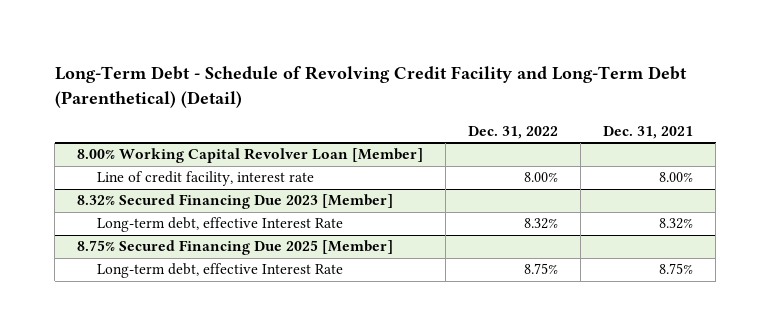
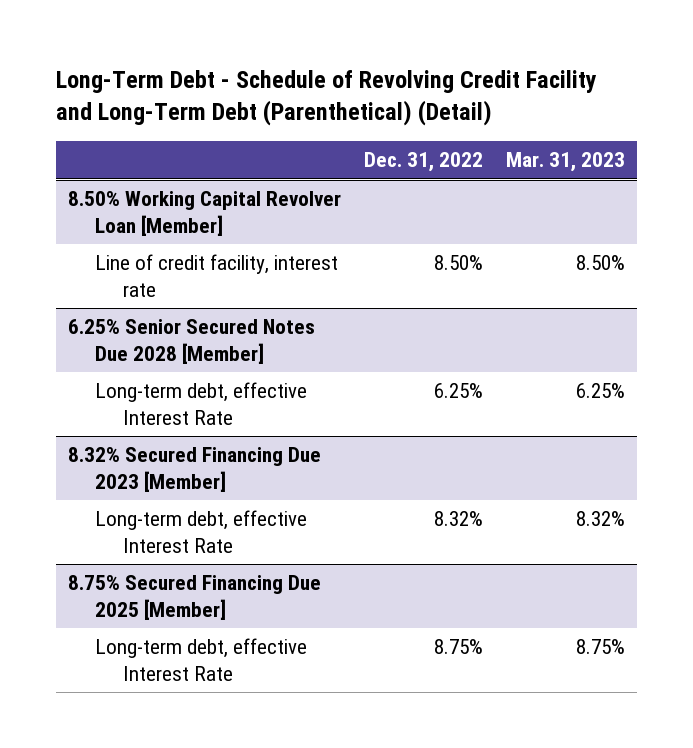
[603,125,694,139] Dec. 31, 2021 -> none
none -> [506,152,626,173] Mar. 31, 2023
[77,148,424,164] 8.00% Working Capital Revolver Loan [Member] -> [67,191,341,236] 8.50% Working Capital Revolver Loan [Member]
[524,172,559,183] 8.00% -> [434,255,484,271] 8.50%
none -> [67,319,315,364] 6.25% Senior Secured Notes Due 2028 [Member]
none -> [95,382,308,425] Long-term debt, effective Interest Rate

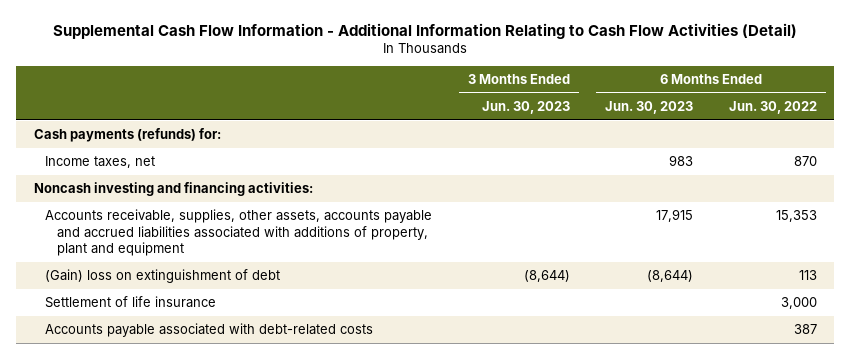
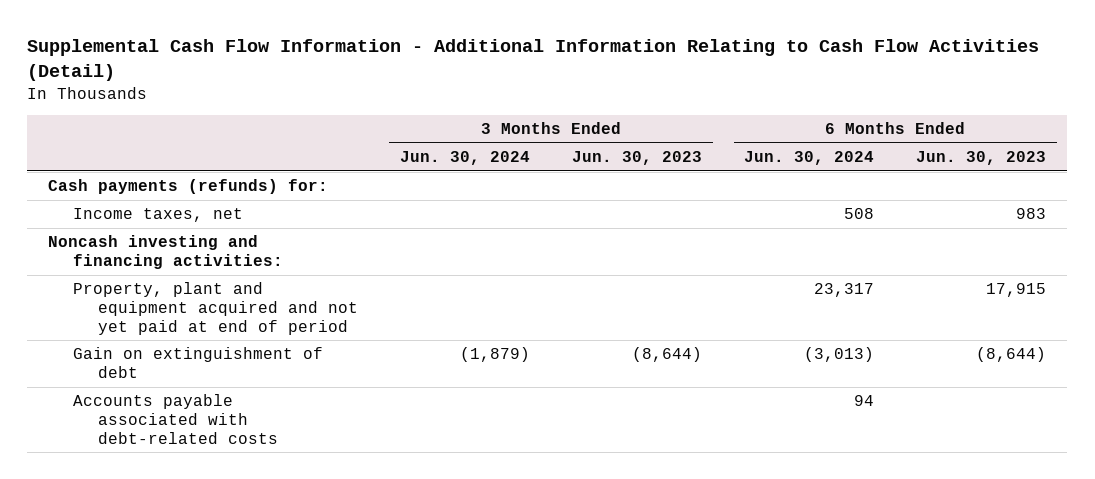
[728,100,817,114] Jun. 30, 2022 -> none
none -> [399,150,530,165] Jun. 30, 2024
none -> [744,150,875,165] Jun. 30, 2024
[45,296,217,309] Settlement of life insurance -> none
[45,209,433,257] Accounts receivable, supplies, other assets, accounts payable and accrued liabilities associated with additions of property, plant and equipment -> [73,282,358,335] Property, plant and equipment acquired and not yet paid at end of period
[45,269,281,284] (Gain) loss on extinguishment of debt -> [73,347,324,379] Gain on extinguishment of debt

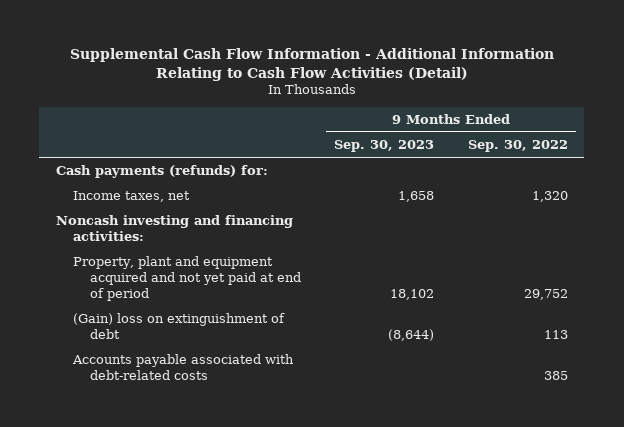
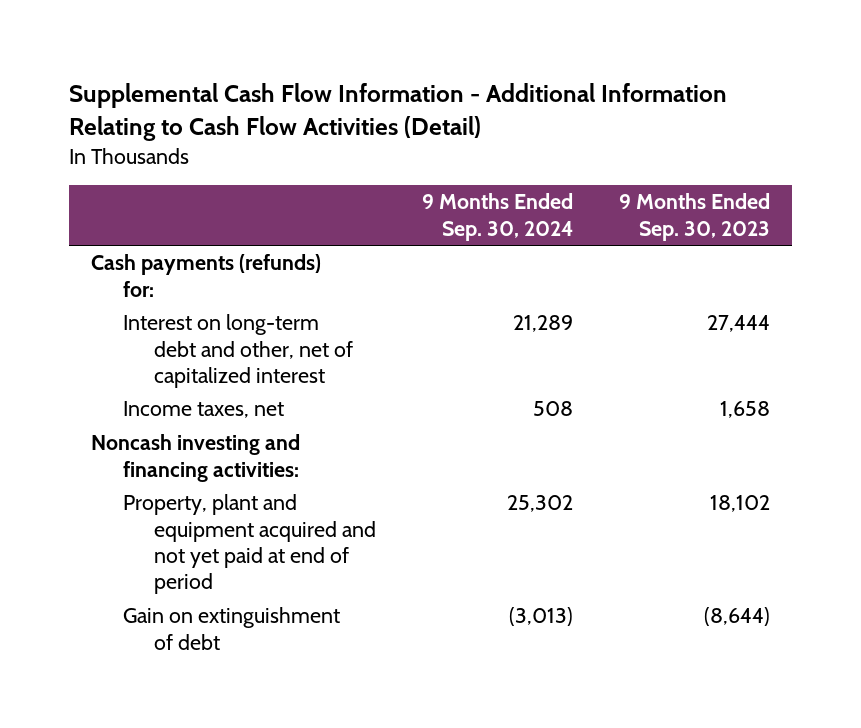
[467,139,568,152] Sep. 30, 2022 -> none
none -> [422,193,574,241] 9 Months Ended Sep. 30, 2024
none -> [122,314,354,388] Interest on long-term debt and other, net of capitalized interest
[72,354,295,381] Accounts payable associated with debt-related costs -> none
[73,313,286,340] (Gain) loss on extinguishment of debt -> [122,607,340,650] Gain on extinguishment of debt

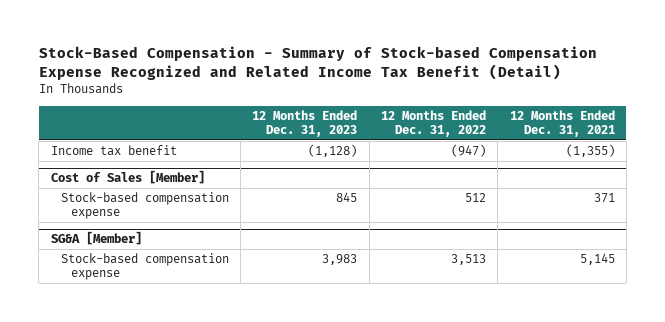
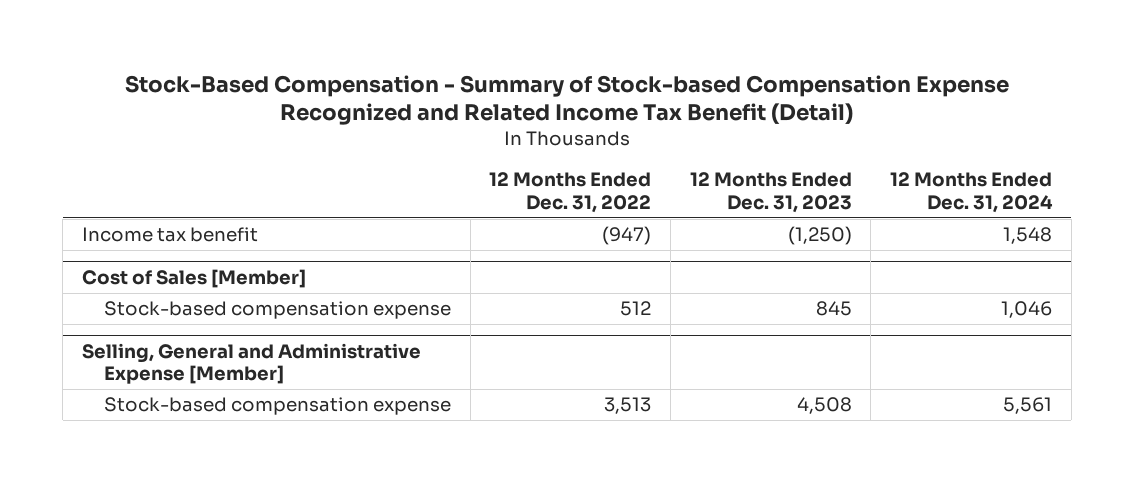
[509,109,615,138] 12 Months Ended Dec. 31, 2021 -> none
none -> [889,172,1053,213] 12 Months Ended Dec. 31, 2024
[308,144,358,158] (1,128) -> [787,226,852,246] (1,250)
[50,231,142,246] SG&A [Member] -> [82,342,422,384] Selling, General and Administrative Expense [Member]
[322,254,358,266] 3,983 -> [796,397,852,415] 4,508

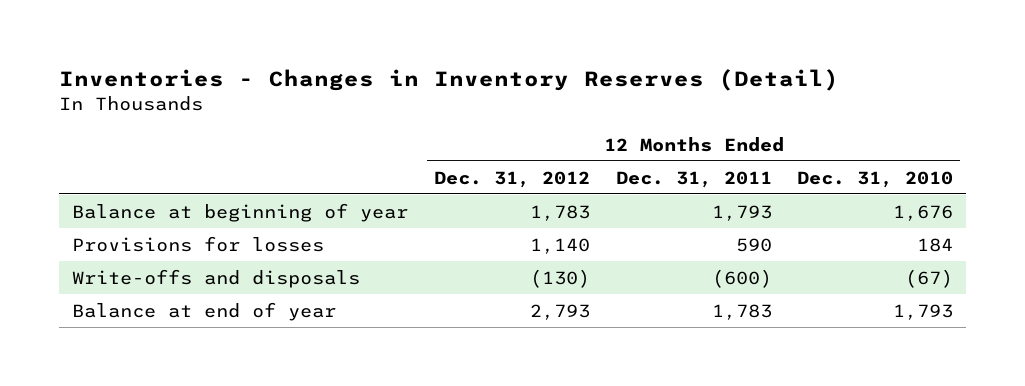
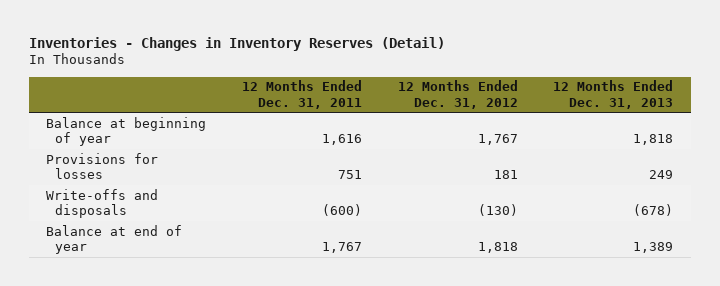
[797,170,954,188] Dec. 31, 2010 -> none
none -> [553,80,674,109] 12 Months Ended Dec. 31, 2013
[529,204,590,221] 1,783 -> [477,134,518,146] 1,767
[711,204,772,221] 1,793 -> [321,134,362,146] 1,616
[529,237,590,254] 1,140 -> [493,170,518,180] 181
[735,237,772,252] 590 -> [337,170,362,180] 751
[529,303,590,320] 2,793 -> [477,242,518,254] 1,818
[711,303,772,320] 1,783 -> [321,242,362,254] 1,767

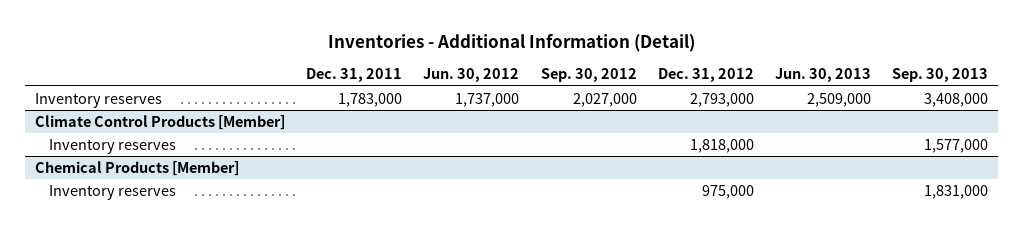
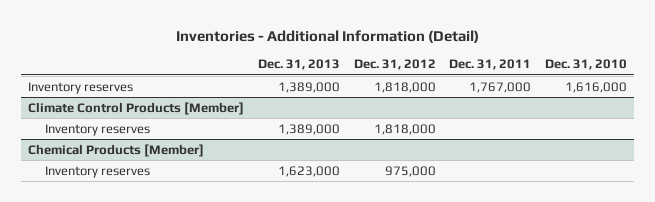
[423,68,520,83] Jun. 30, 2012 -> none
[540,68,637,83] Sep. 30, 2012 -> none
[774,68,871,83] Jun. 30, 2013 -> none
[891,68,988,83] Sep. 30, 2013 -> none
none -> [257,59,340,71] Dec. 31, 2013
none -> [545,59,628,71] Dec. 31, 2010
[338,93,403,108] 1,783,000 -> [469,81,532,93] 1,767,000
[689,93,754,108] 2,793,000 -> [373,81,436,93] 1,818,000

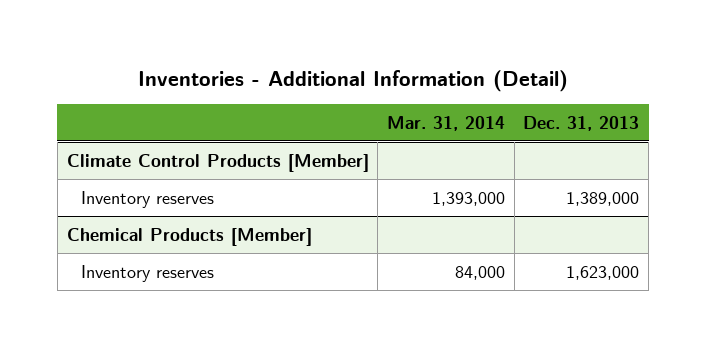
[353,59,436,71] Dec. 31, 2012 -> none
[449,59,532,71] Dec. 31, 2011 -> none
[545,59,628,71] Dec. 31, 2010 -> none
none -> [387,115,506,131] Mar. 31, 2014
[27,81,133,94] Inventory reserves -> none

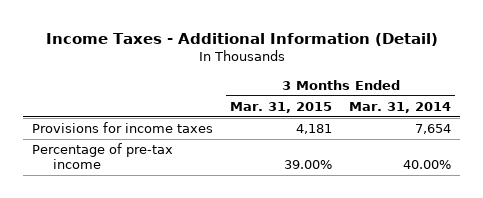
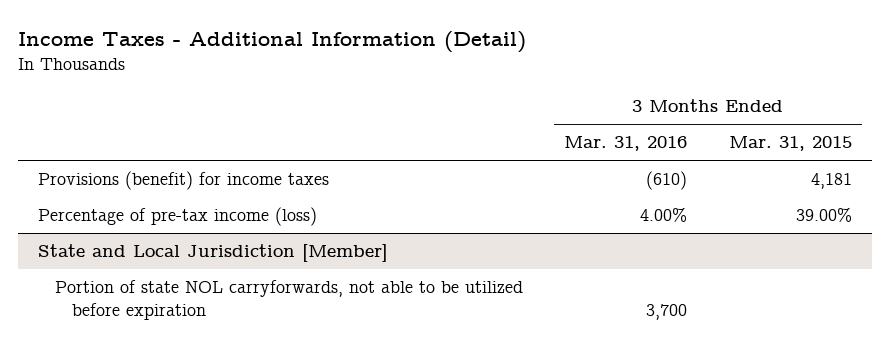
[349,101,452,113] Mar. 31, 2014 -> none
none -> [564,136,688,152] Mar. 31, 2016
[31,122,213,134] Provisions for income taxes -> [38,171,330,191] Provisions (benefit) for income taxes
[31,143,173,170] Percentage of pre-tax income -> [38,207,318,227] Percentage of pre-tax income (loss)
none -> [38,244,389,263] State and Local Jurisdiction [Member]
none -> [55,280,524,320] Portion of state NOL carryforwards, not able to be utilized before expiration

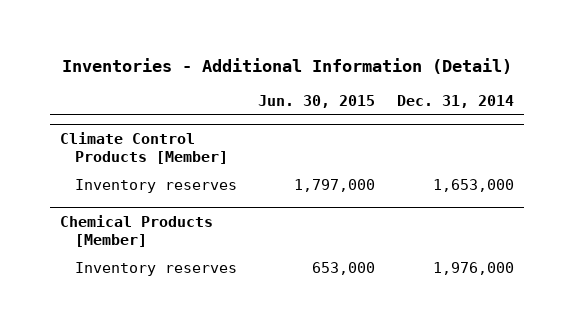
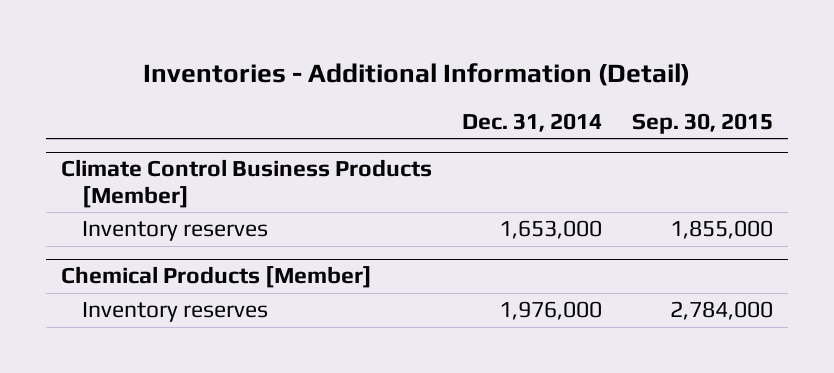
[258,94,376,108] Jun. 30, 2015 -> none
none -> [631,113,773,135] Sep. 30, 2015
[60,132,229,165] Climate Control Products [Member] -> [61,159,433,208] Climate Control Business Products [Member]

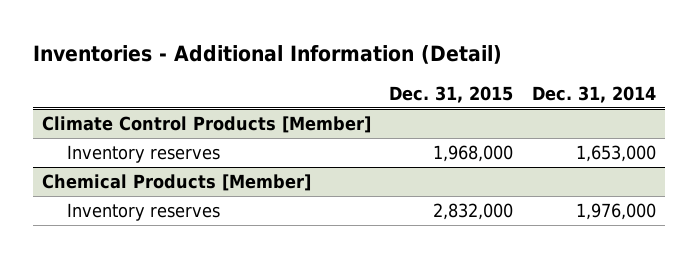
[631,113,773,135] Sep. 30, 2015 -> none
none -> [389,85,514,103] Dec. 31, 2015
[61,159,433,208] Climate Control Business Products [Member] -> [41,116,371,134] Climate Control Products [Member]

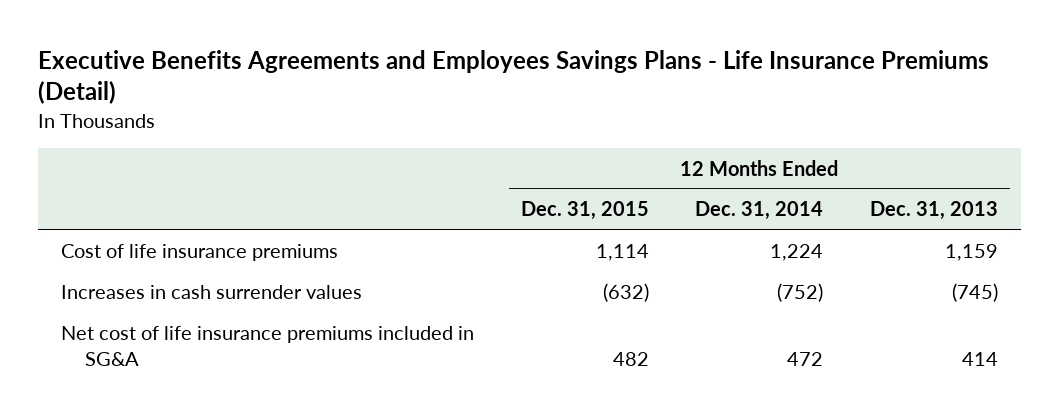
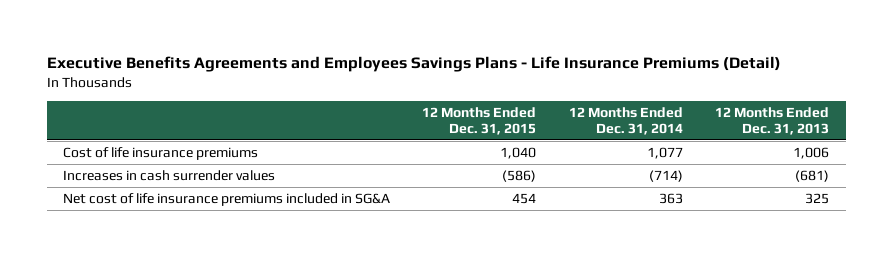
[595,243,649,261] 1,114 -> [500,146,537,159] 1,040
[770,243,824,261] 1,224 -> [646,146,683,159] 1,077
[944,243,998,261] 1,159 -> [793,146,830,159] 1,006
[602,282,649,302] (632) -> [502,169,537,182] (586)
[777,282,824,302] (752) -> [648,169,683,182] (714)
[951,282,998,302] (745) -> [795,169,830,182] (681)
[612,351,649,366] 482 -> [512,192,537,204] 454
[787,351,824,366] 472 -> [658,192,683,204] 363
[961,351,998,366] 414 -> [805,192,830,204] 325

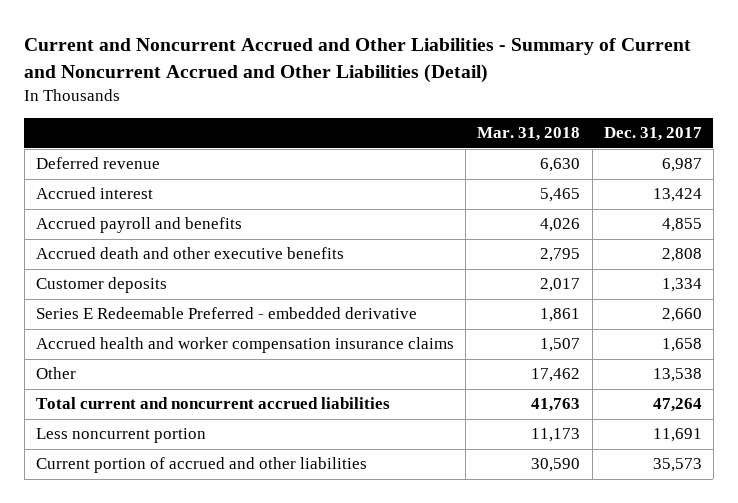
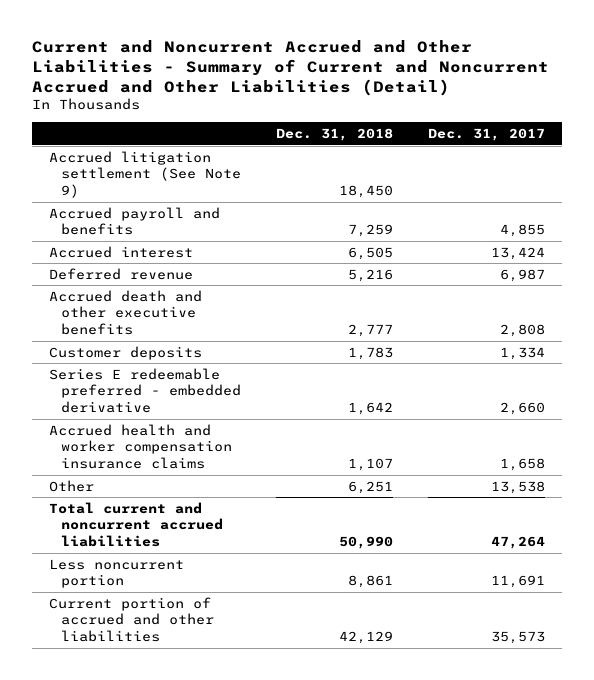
[477,127,581,142] Mar. 31, 2018 -> none
none -> [275,128,393,142] Dec. 31, 2018
none -> [49,150,241,198] Accrued litigation settlement (See Note 9)
[36,187,154,200] Accrued interest -> [49,245,194,258] Accrued interest
[36,157,161,170] Deferred revenue -> [49,267,194,280] Deferred revenue
[36,307,418,320] Series E Redeemable Preferred - embedded derivative -> [49,367,241,413] Series E redeemable preferred - embedded derivative

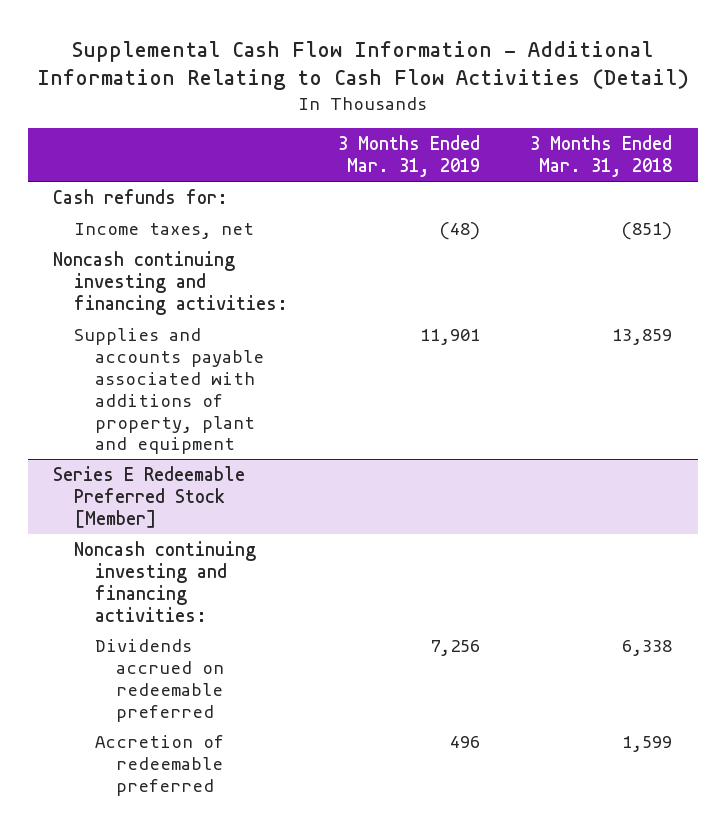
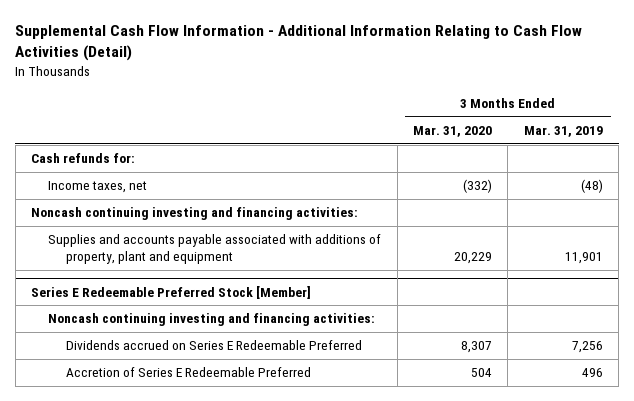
[530,135,673,178] 3 Months Ended Mar. 31, 2018 -> none
none -> [413,125,493,137] Mar. 31, 2020
[95,638,225,722] Dividends accrued on redeemable preferred -> [65,340,362,351] Dividends accrued on Series E Redeemable Preferred
[95,734,225,796] Accretion of redeemable preferred -> [65,367,311,378] Accretion of Series E Redeemable Preferred

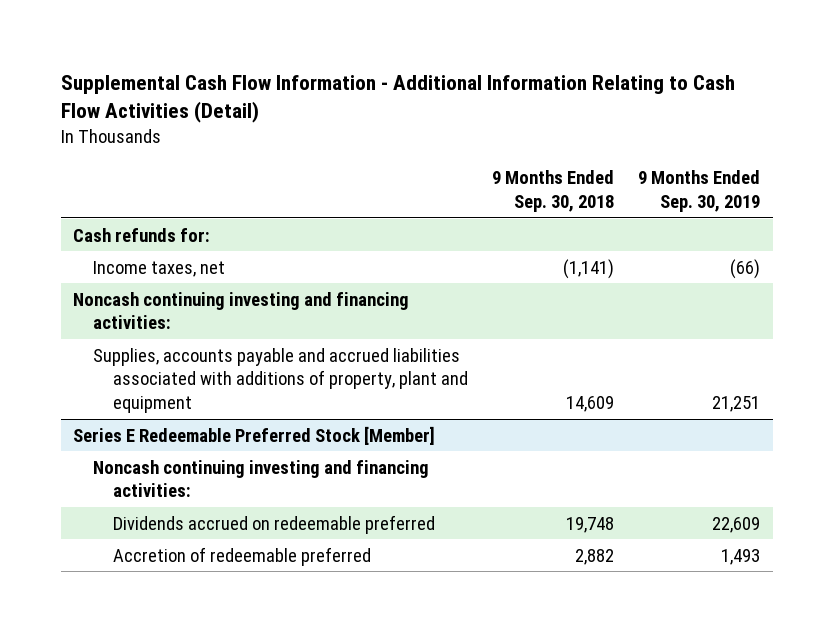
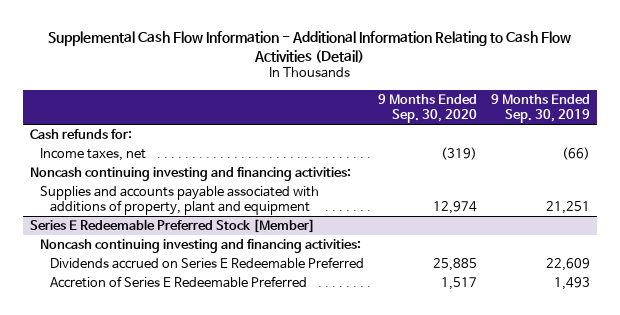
[492,170,615,213] 9 Months Ended Sep. 30, 2018 -> none
none -> [378,93,478,123] 9 Months Ended Sep. 30, 2020
[92,347,468,414] Supplies, accounts payable and accrued liabilities associated with additions of property, plant and equipment -> [40,186,320,216] Supplies and accounts payable associated with additions of property, plant and equipment
[112,514,435,534] Dividends accrued on redeemable preferred -> [50,257,365,270] Dividends accrued on Series E Redeemable Preferred
[112,546,371,566] Accretion of redeemable preferred -> [50,276,308,289] Accretion of Series E Redeemable Preferred

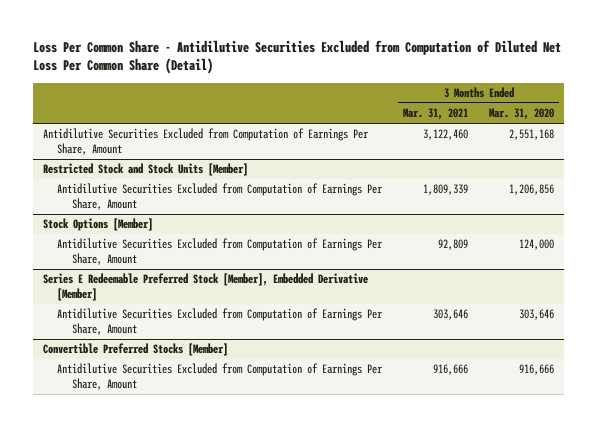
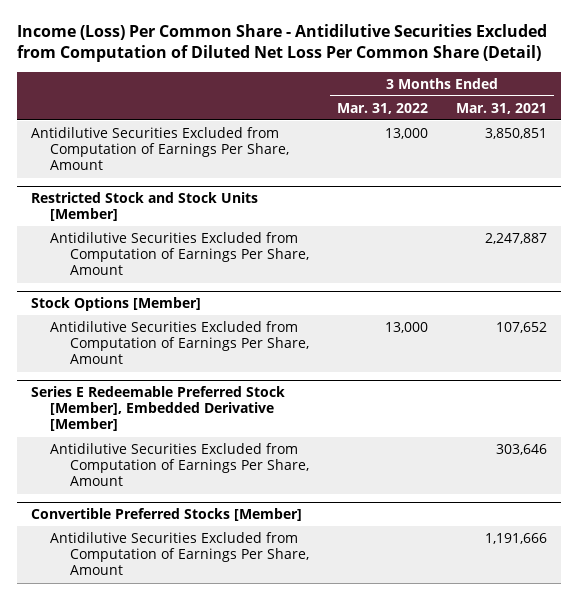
[32,39,561,75] Loss Per Common Share - Antidilutive Securities Excluded from Computation of Diluted Net Loss Per Common Share (Detail) -> [16,24,547,63] Income (Loss) Per Common Share - Antidilutive Securities Excluded from Computation of Diluted Net Loss Per Common Share (Detail)
[488,108,554,121] Mar. 31, 2020 -> none
none -> [337,102,429,114] Mar. 31, 2022
[423,129,469,141] 3,122,460 -> [485,127,548,139] 3,850,851
[423,184,469,196] 1,809,339 -> [485,232,548,244] 2,247,887
[438,239,469,251] 92,809 -> [496,321,548,333] 107,652
[433,364,469,376] 916,666 -> [485,532,548,544] 1,191,666

